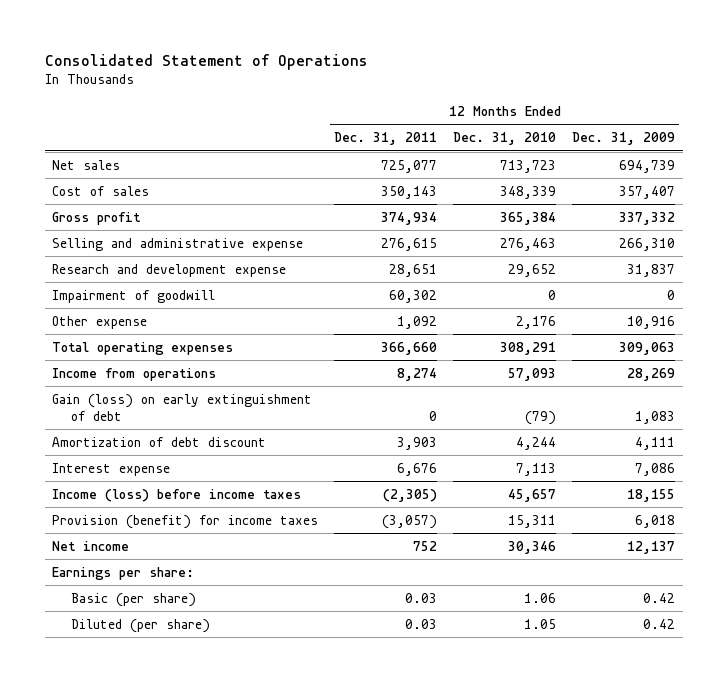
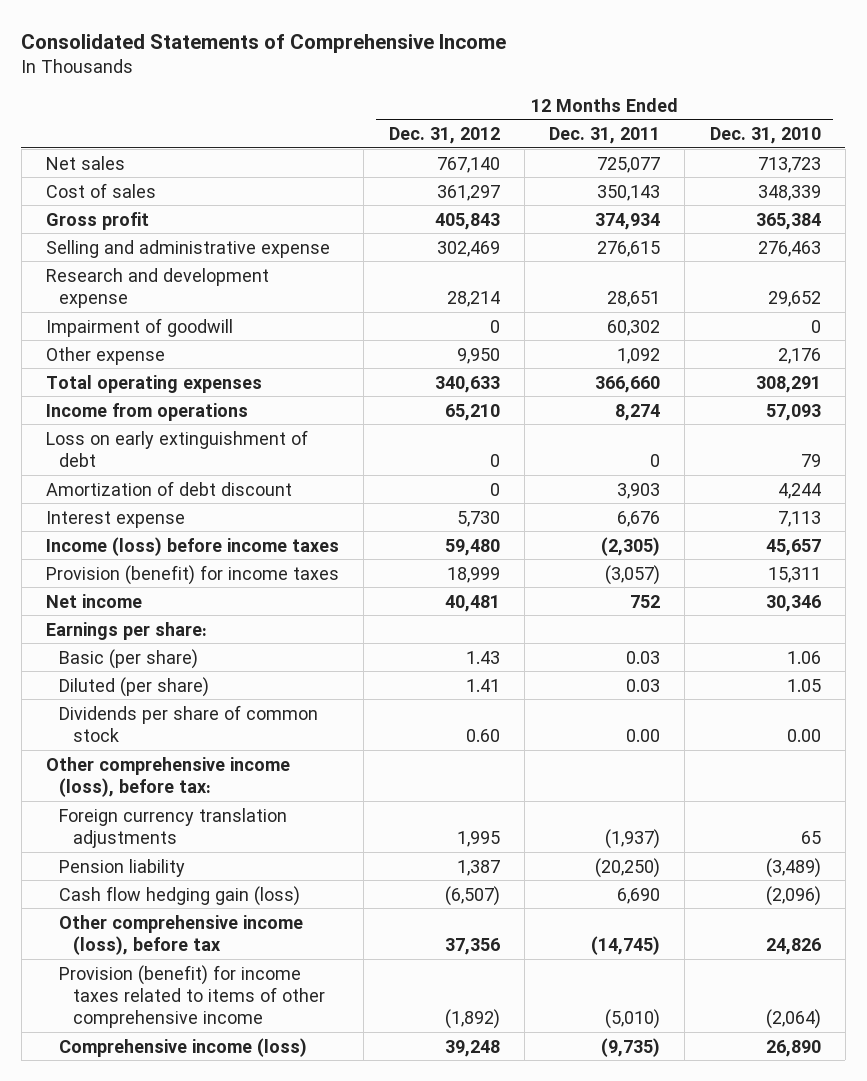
[44,53,368,70] Consolidated Statement of Operations -> [21,34,507,54] Consolidated Statements of Comprehensive Income
[571,132,675,146] Dec. 31, 2009 -> none
none -> [388,127,500,145] Dec. 31, 2012
[52,393,313,421] Gain (loss) on early extinguishment of debt -> [46,429,309,467] Loss on early extinguishment of debt
[525,410,557,425] (79) -> [800,453,821,467] 79
none -> [59,704,319,742] Dividends per share of common stock
none -> [46,756,291,797] Other comprehensive income (loss), before tax:
none -> [59,807,288,848] Foreign currency translation adjustments
none -> [59,858,186,877] Pension liability
none -> [59,885,301,906] Cash flow hedging gain (loss)
none -> [59,914,304,955] Other comprehensive income (loss), before tax
none -> [59,964,325,1028] Provision (benefit) for income taxes related to items of other comprehensive income
none -> [59,1037,308,1057] Comprehensive income (loss)

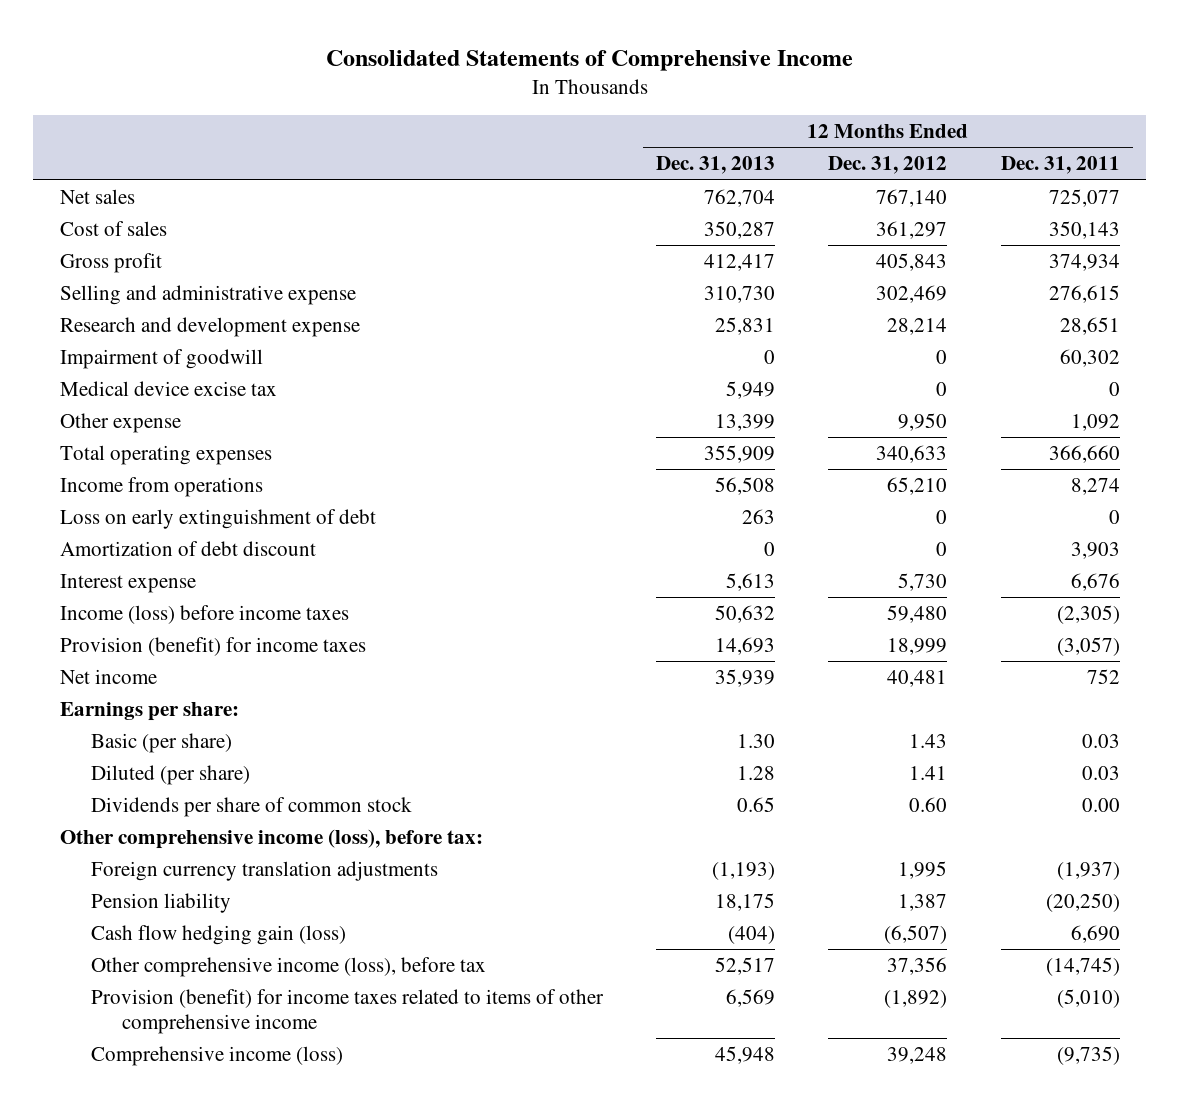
[709,127,821,145] Dec. 31, 2010 -> none
none -> [655,156,775,175] Dec. 31, 2013
none -> [59,381,277,397] Medical device excise tax

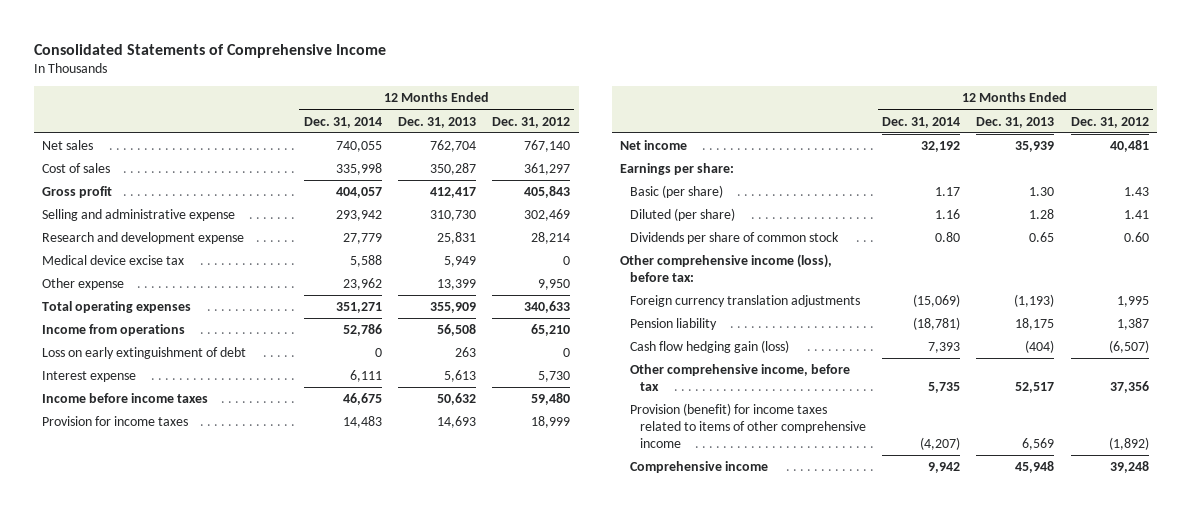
[1000,156,1120,175] Dec. 31, 2011 -> none
none -> [303,116,382,128] Dec. 31, 2014
[59,349,263,370] Impairment of goodwill -> none
[59,541,316,557] Amortization of debt discount -> none
[59,605,349,625] Income (loss) before income taxes -> [41,393,208,404] Income before income taxes
[59,637,366,657] Provision (benefit) for income taxes -> [41,416,188,427] Provision for income taxes
[90,957,486,978] Other comprehensive income (loss), before tax -> [630,364,851,391] Other comprehensive income, before tax
[90,1046,343,1067] Comprehensive income (loss) -> [630,461,769,474] Comprehensive income

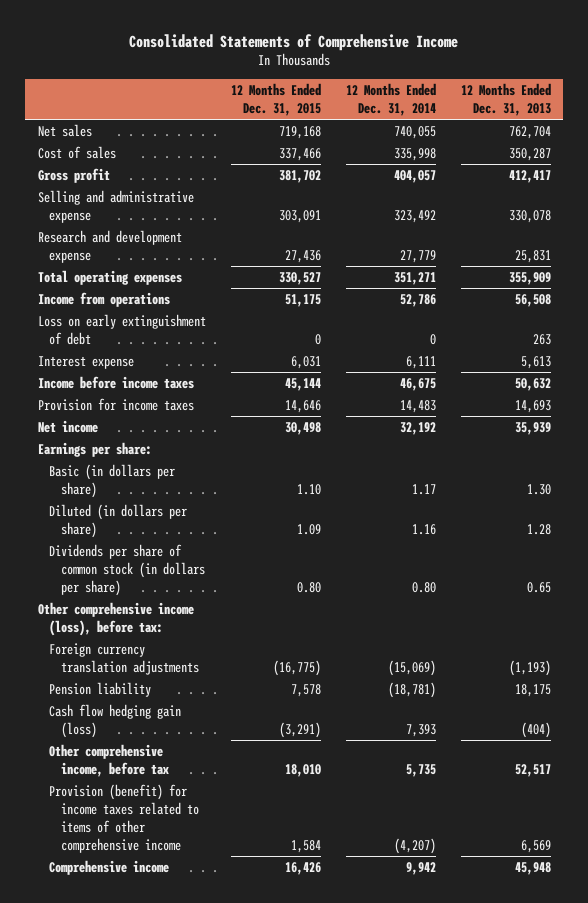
[492,116,571,128] Dec. 31, 2012 -> none
none -> [230,83,321,117] 12 Months Ended Dec. 31, 2015
[335,210,382,222] 293,942 -> [393,209,436,223] 323,492
[429,210,476,222] 310,730 -> [508,209,551,223] 330,078
[41,255,184,266] Medical device excise tax -> none
[41,278,124,291] Other expense -> none
[630,185,724,199] Basic (per share) -> [49,463,176,498] Basic (in dollars per share)
[630,208,736,222] Diluted (per share) -> [49,503,188,538] Diluted (in dollars per share)
[630,232,840,245] Dividends per share of common stock -> [49,543,205,597] Dividends per share of common stock (in dollars per share)

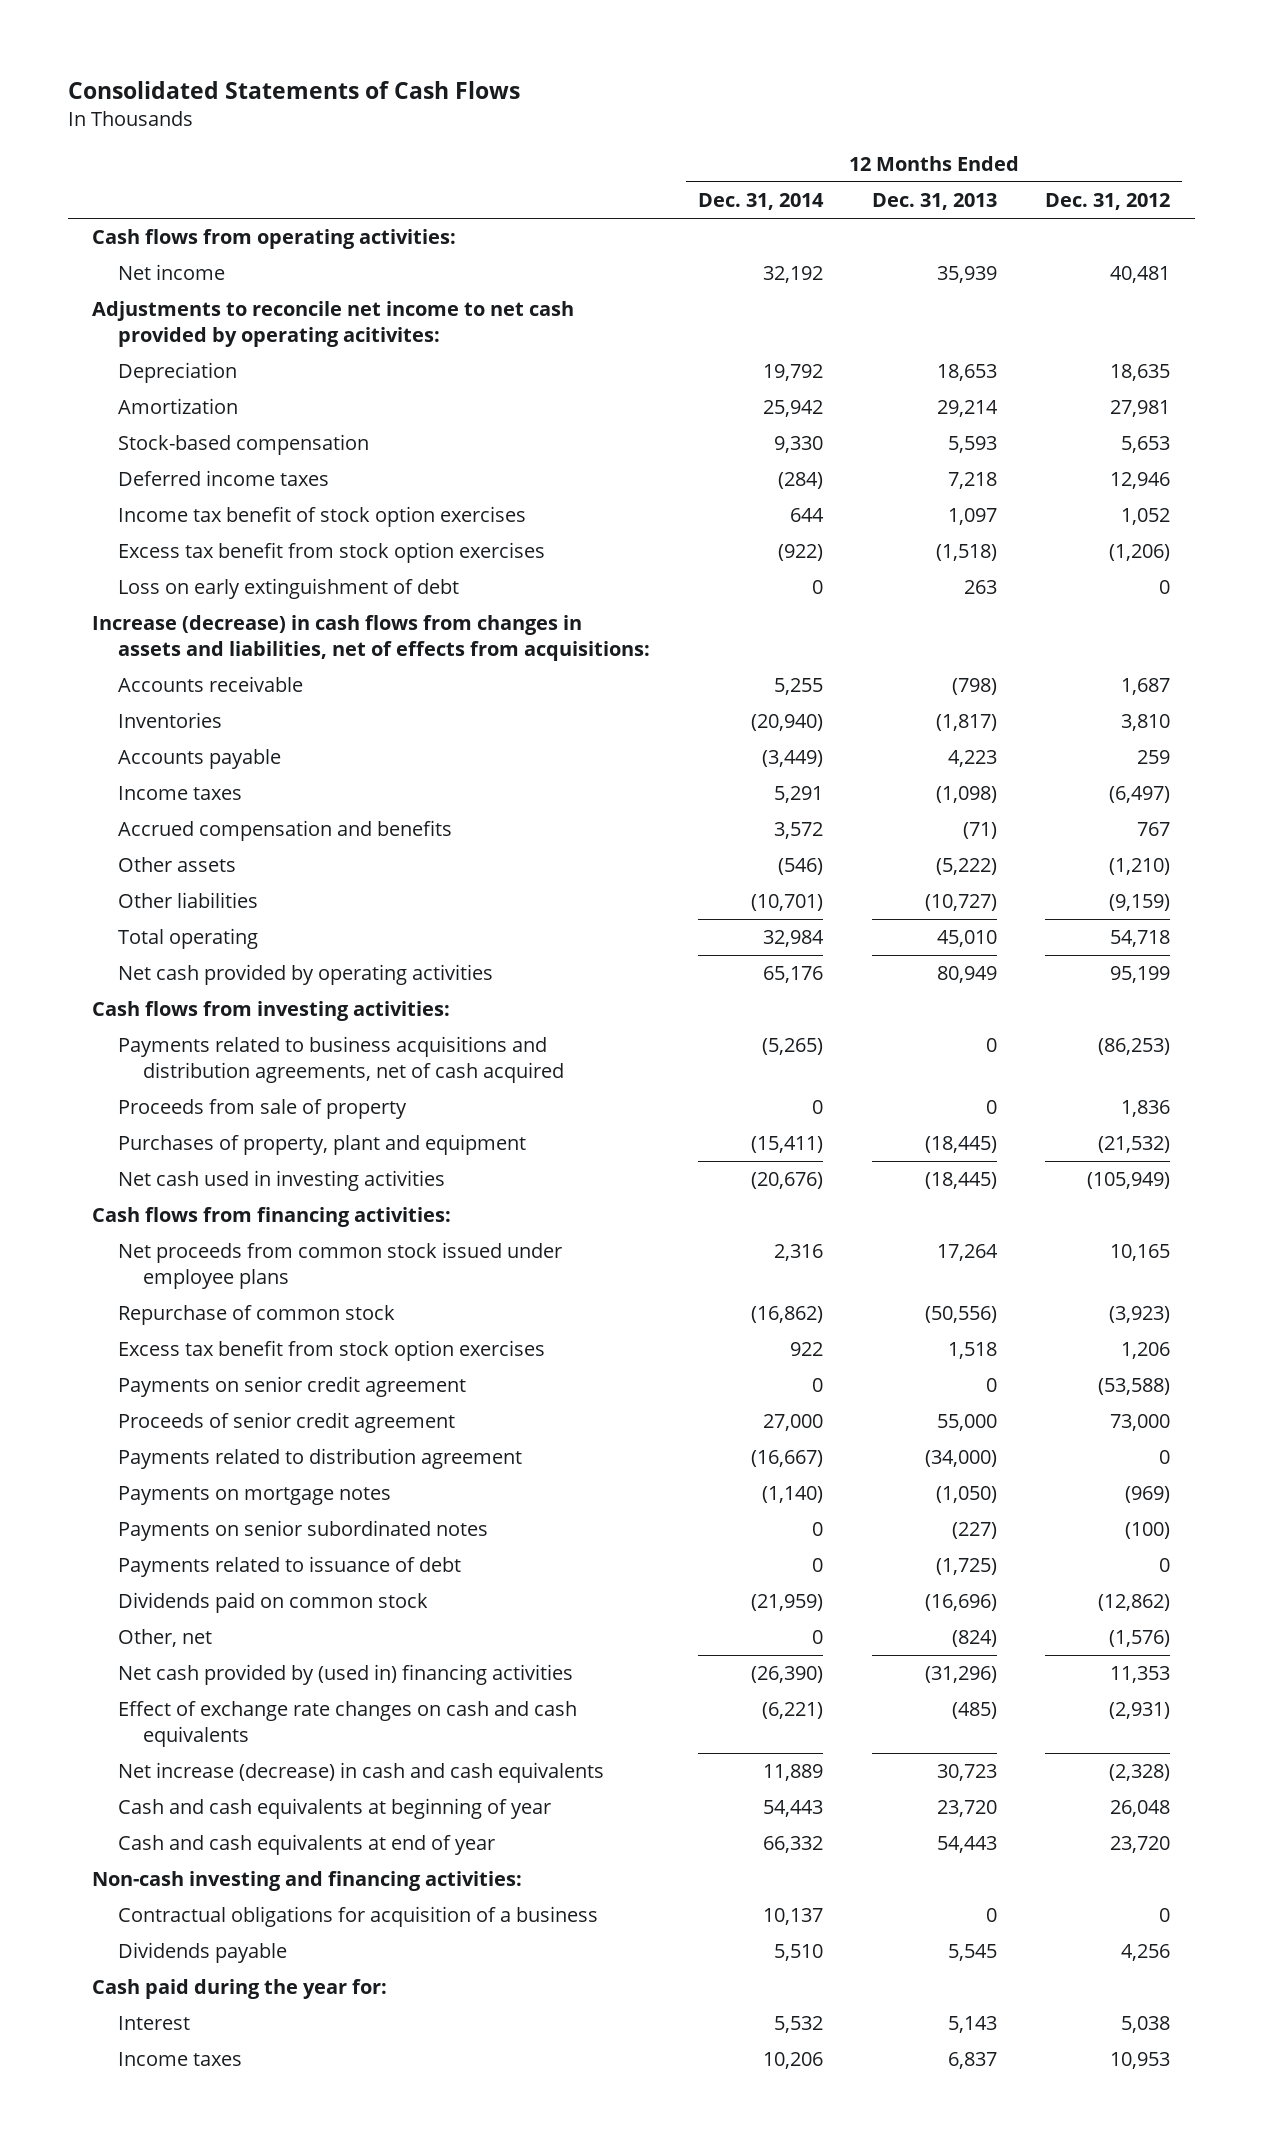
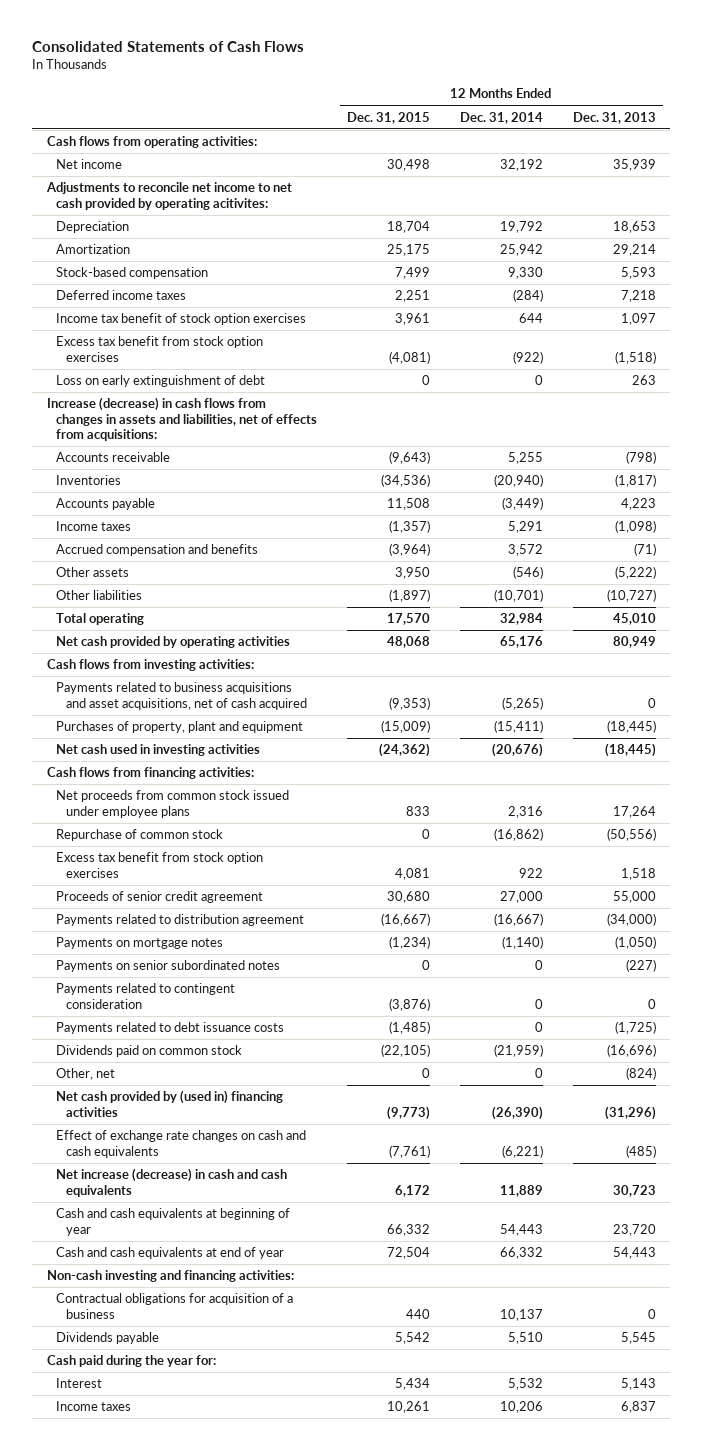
[1045,193,1171,211] Dec. 31, 2012 -> none
none -> [347,111,431,124] Dec. 31, 2015
[117,1099,407,1120] Proceeds from sale of property -> none
[117,1036,565,1083] Payments related to business acquisitions and distribution agreements, net of cash acquired -> [56,682,308,710] Payments related to business acquisitions and asset acquisitions, net of cash acquired
[117,1376,466,1398] Payments on senior credit agreement -> none
none -> [56,983,236,1009] Payments related to contingent consideration
[117,1556,461,1578] Payments related to issuance of debt -> [56,1022,285,1035] Payments related to debt issuance costs

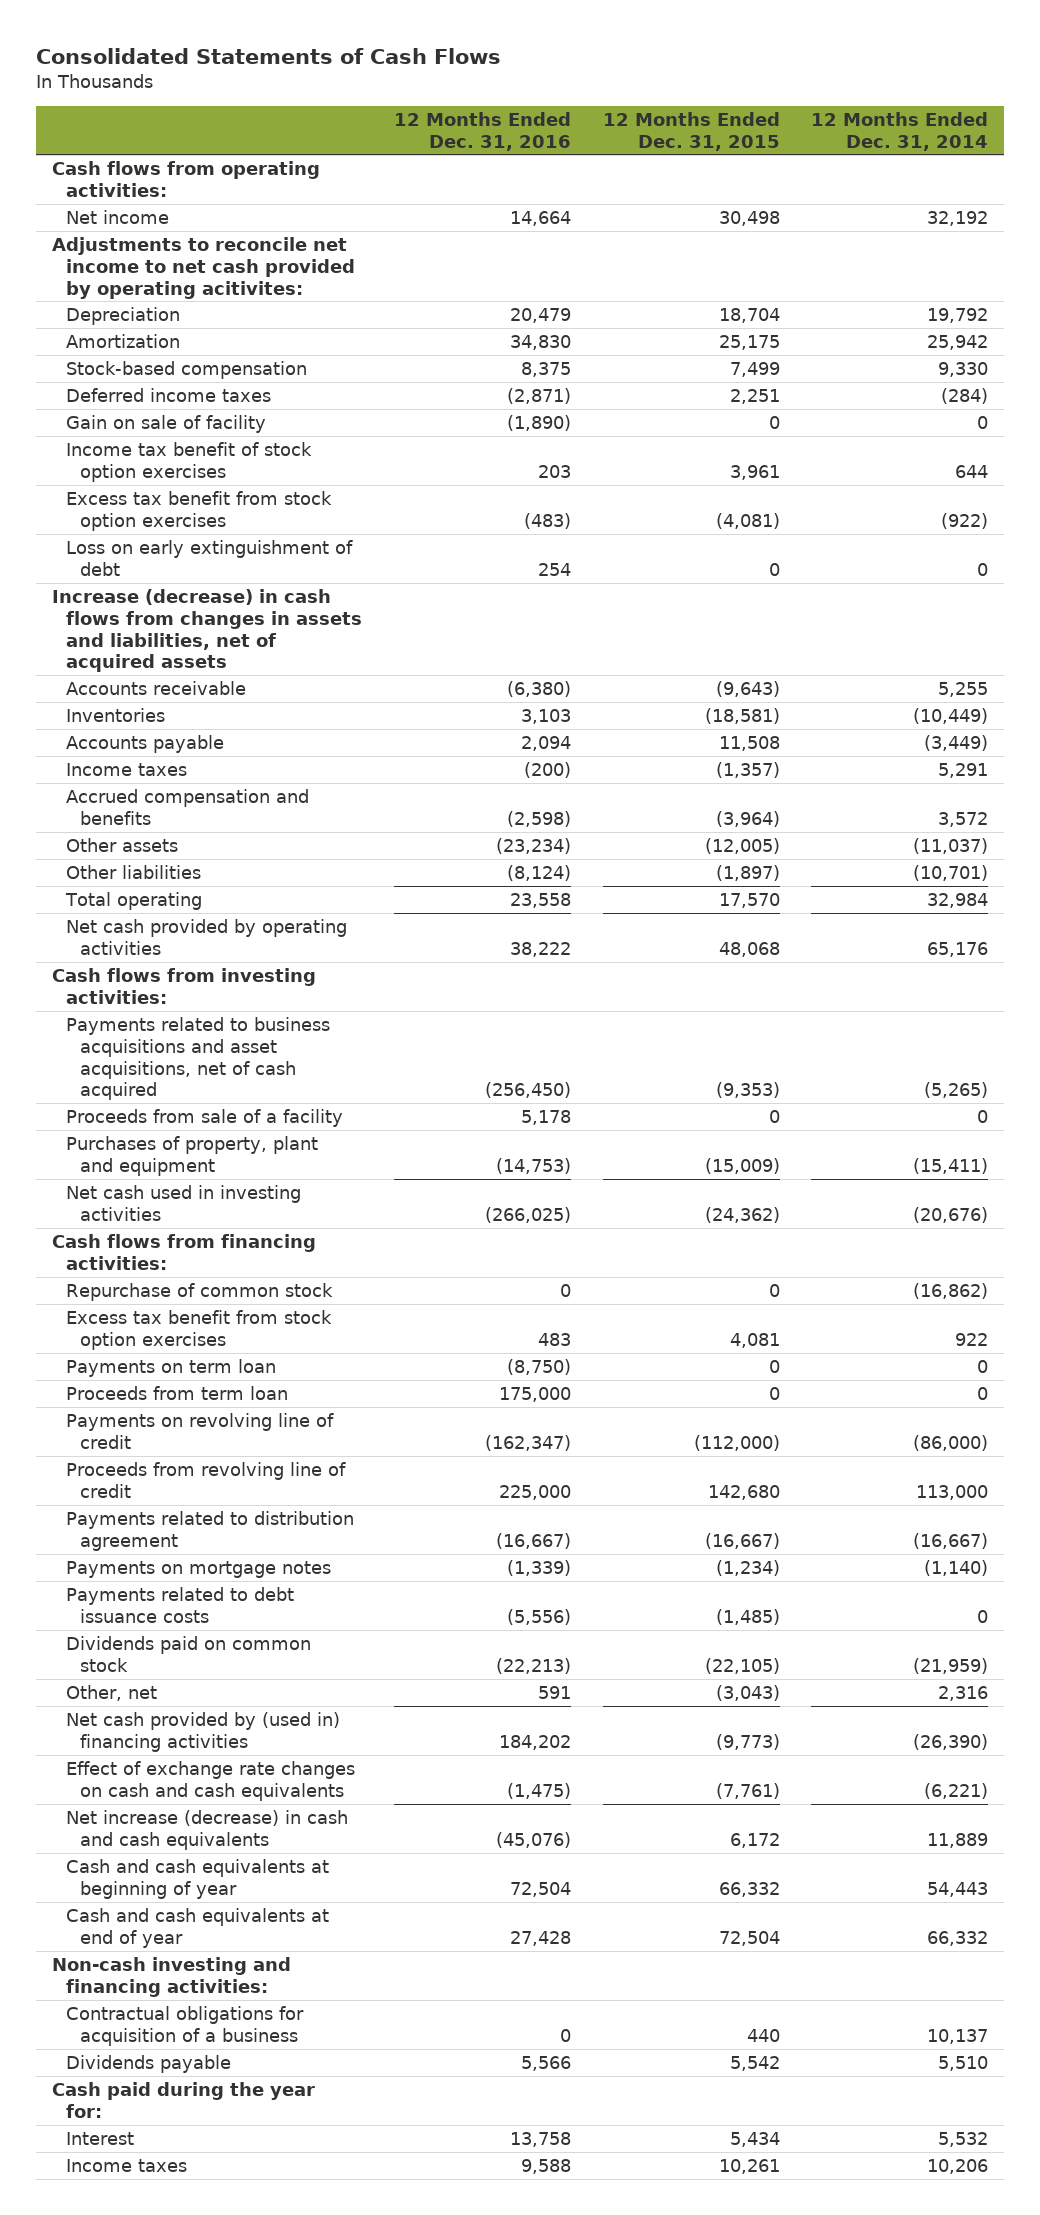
[572,111,656,124] Dec. 31, 2013 -> none
none -> [393,111,571,151] 12 Months Ended Dec. 31, 2016
none -> [66,414,267,433] Gain on sale of facility
[46,397,318,442] Increase (decrease) in cash flows from changes in assets and liabilities, net of effects from acquisitions: -> [51,588,363,673] Increase (decrease) in cash flows from changes in assets and liabilities, net of acquired assets
[381,474,431,488] (34,536) -> [704,707,780,724] (18,581)
[493,474,543,488] (20,940) -> [913,707,989,724] (10,449)
[395,567,431,580] 3,950 -> [704,837,780,854] (12,005)
[512,566,543,580] (546) -> [913,837,989,854] (11,037)
none -> [66,1108,344,1127] Proceeds from sale of a facility
[56,790,290,818] Net proceeds from common stock issued under employee plans -> none
[56,891,264,904] Proceeds of senior credit agreement -> none
none -> [66,1358,277,1377] Payments on term loan
none -> [66,1385,289,1400] Proceeds from term loan
none -> [66,1412,335,1449] Payments on revolving line of credit
none -> [66,1461,347,1498] Proceeds from revolving line of credit
[56,960,281,973] Payments on senior subordinated notes -> none
[56,983,236,1009] Payments related to contingent consideration -> none
[422,1068,431,1079] 0 -> [715,1684,780,1701] (3,043)
[534,1068,543,1079] 0 -> [938,1685,989,1701] 2,316

